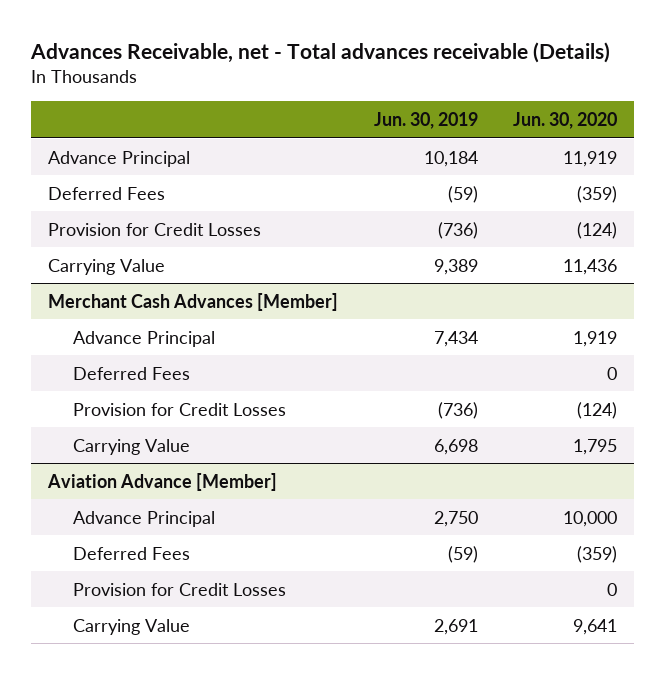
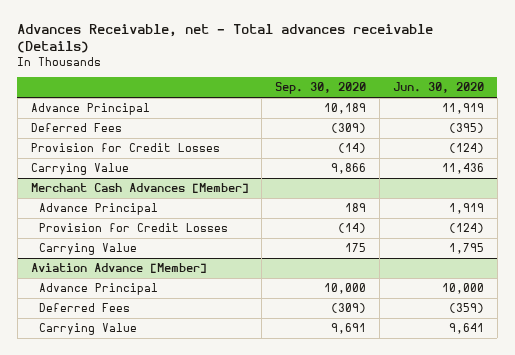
[373,112,478,130] Jun. 30, 2019 -> none
none -> [275,82,367,95] Sep. 30, 2020
[576,185,617,203] (359) -> [448,123,484,134] (395)
[73,366,191,380] Deferred Fees -> none
[73,582,287,596] Provision for Credit Losses -> none

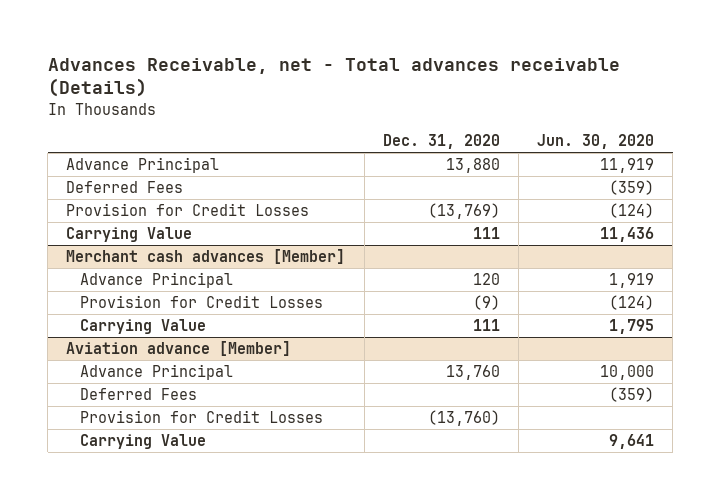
[275,82,367,95] Sep. 30, 2020 -> none
none -> [382,134,500,150] Dec. 31, 2020
[448,123,484,134] (395) -> [609,179,655,195] (359)
[30,183,249,194] Merchant Cash Advances [Member] -> [66,248,346,264] Merchant cash advances [Member]
[30,263,207,274] Aviation Advance [Member] -> [66,340,292,356] Aviation advance [Member]
none -> [80,409,324,423] Provision for Credit Losses

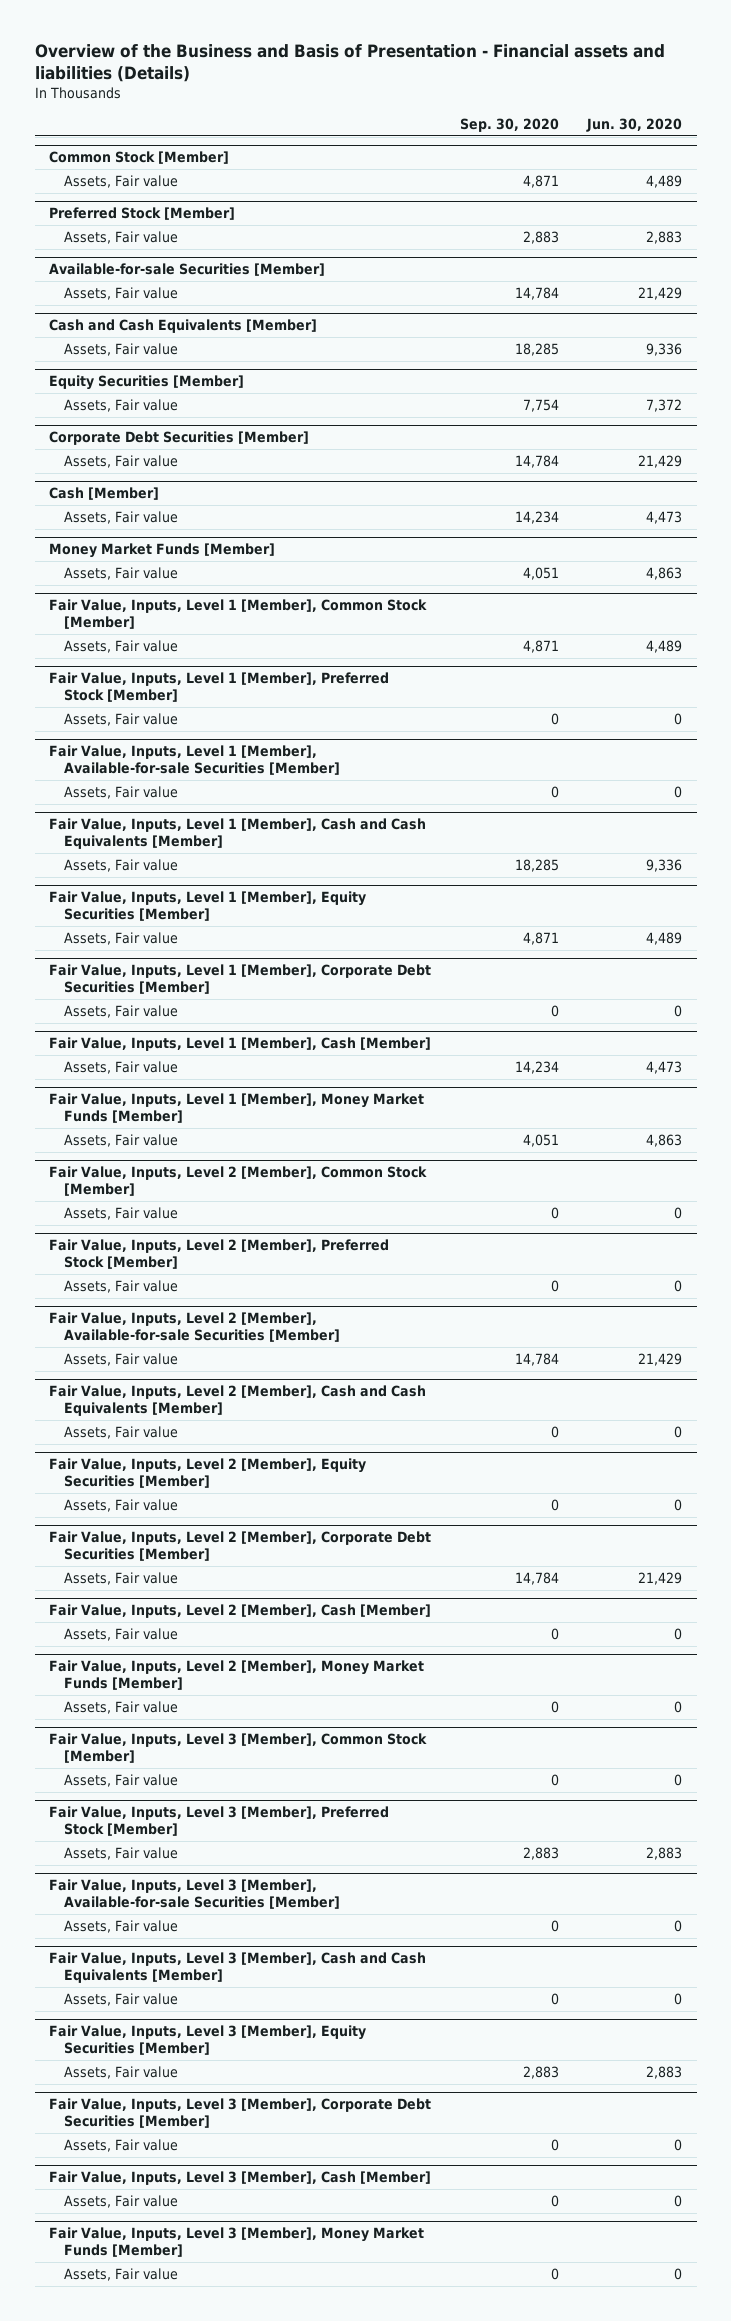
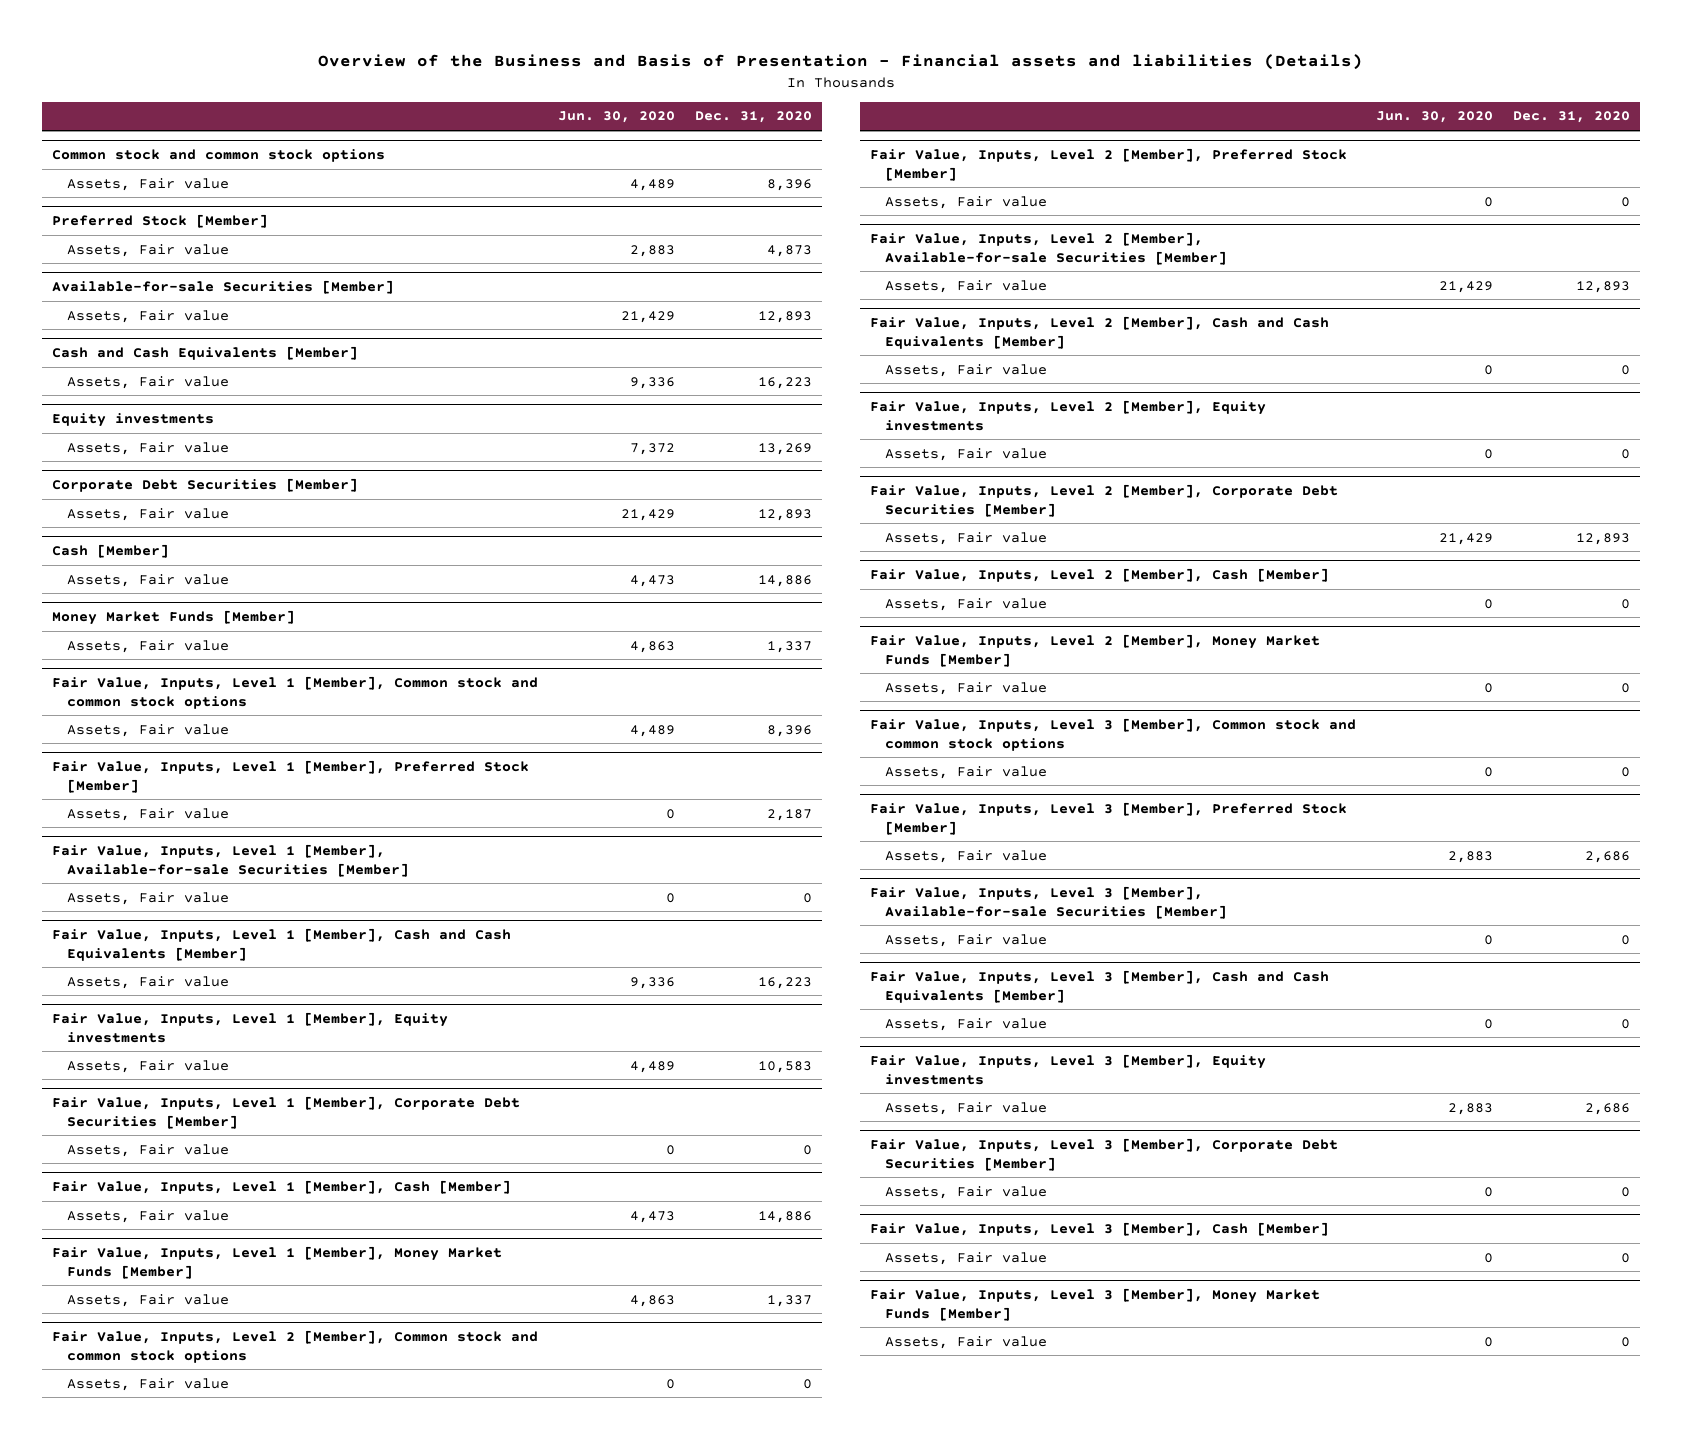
[459,117,559,132] Sep. 30, 2020 -> none
none -> [695,111,813,124] Dec. 31, 2020
[49,151,230,165] Common Stock [Member] -> [52,149,386,163] Common stock and common stock options
[49,375,245,391] Equity Securities [Member] -> [52,413,215,428] Equity investments
[49,599,428,630] Fair Value, Inputs, Level 1 [Member], Common Stock [Member] -> [52,676,539,709] Fair Value, Inputs, Level 1 [Member], Common stock and common stock options
[49,891,367,922] Fair Value, Inputs, Level 1 [Member], Equity Securities [Member] -> [52,1012,449,1043] Fair Value, Inputs, Level 1 [Member], Equity investments
[49,1166,428,1197] Fair Value, Inputs, Level 2 [Member], Common Stock [Member] -> [52,1330,539,1363] Fair Value, Inputs, Level 2 [Member], Common stock and common stock options
[49,1458,367,1489] Fair Value, Inputs, Level 2 [Member], Equity Securities [Member] -> [870,400,1267,431] Fair Value, Inputs, Level 2 [Member], Equity investments
[49,1733,428,1764] Fair Value, Inputs, Level 3 [Member], Common Stock [Member] -> [870,718,1357,751] Fair Value, Inputs, Level 3 [Member], Common stock and common stock options
[49,2025,367,2056] Fair Value, Inputs, Level 3 [Member], Equity Securities [Member] -> [870,1054,1267,1085] Fair Value, Inputs, Level 3 [Member], Equity investments

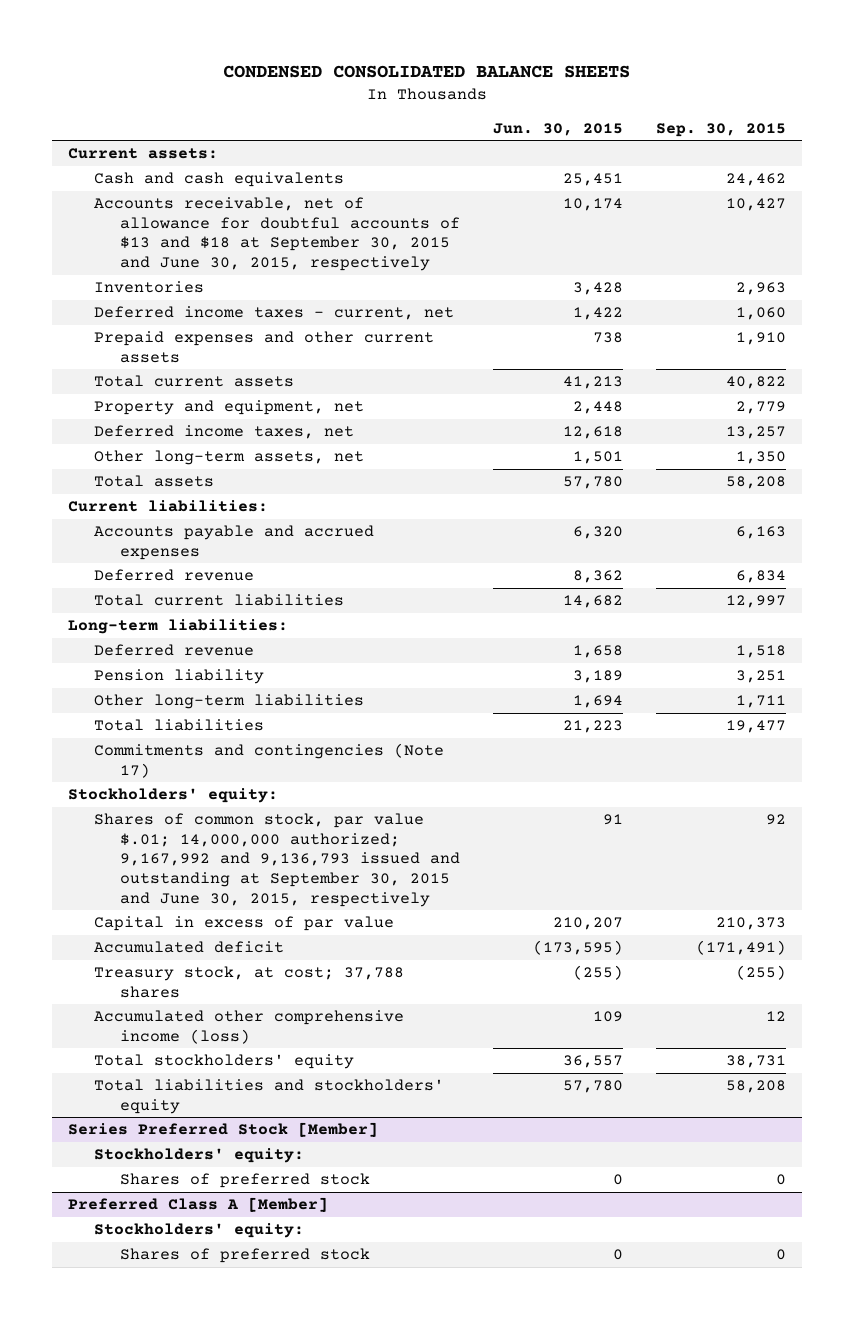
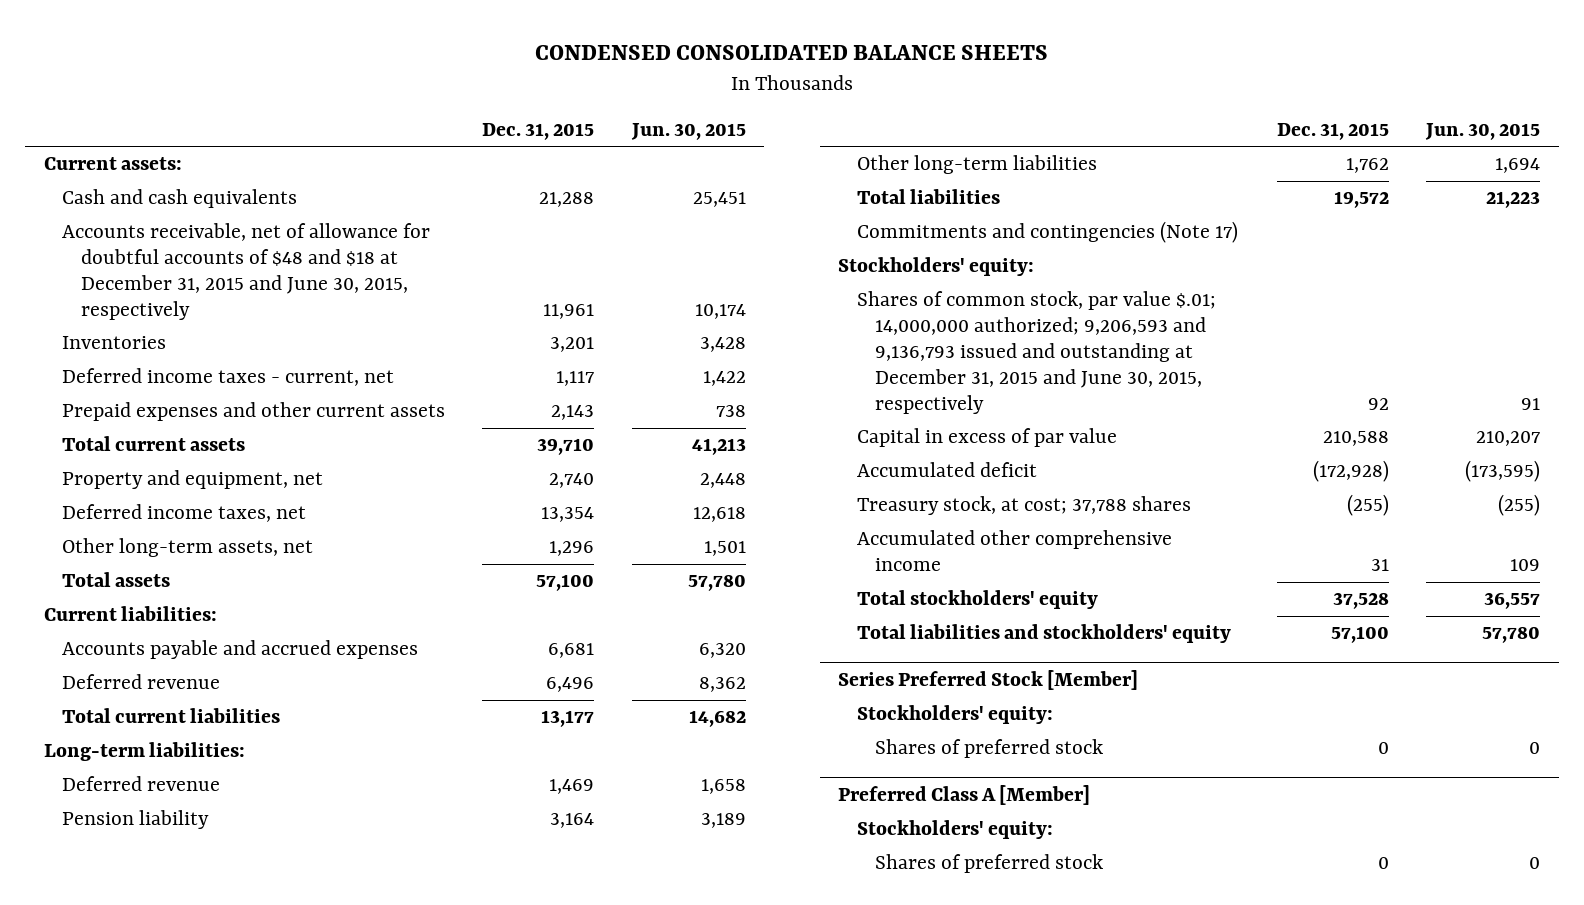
[655,122,786,137] Sep. 30, 2015 -> none
none -> [482,122,595,140] Dec. 31, 2015
[94,197,460,271] Accounts receivable, net of allowance for doubtful accounts of $13 and $18 at September 30, 2015 and June 30, 2015, respectively -> [62,223,431,320] Accounts receivable, net of allowance for doubtful accounts of $48 and $18 at December 31, 2015 and June 30, 2015, respectively
[94,813,460,907] Shares of common stock, par value $.01; 14,000,000 authorized; 9,167,992 and 9,136,793 issued and outstanding at September 30, 2015 and June 30, 2015, respectively -> [856,291,1216,414] Shares of common stock, par value $.01; 14,000,000 authorized; 9,206,593 and 9,136,793 issued and outstanding at December 31, 2015 and June 30, 2015, respectively
[94,1010,405,1044] Accumulated other comprehensive income (loss) -> [856,530,1172,572] Accumulated other comprehensive income

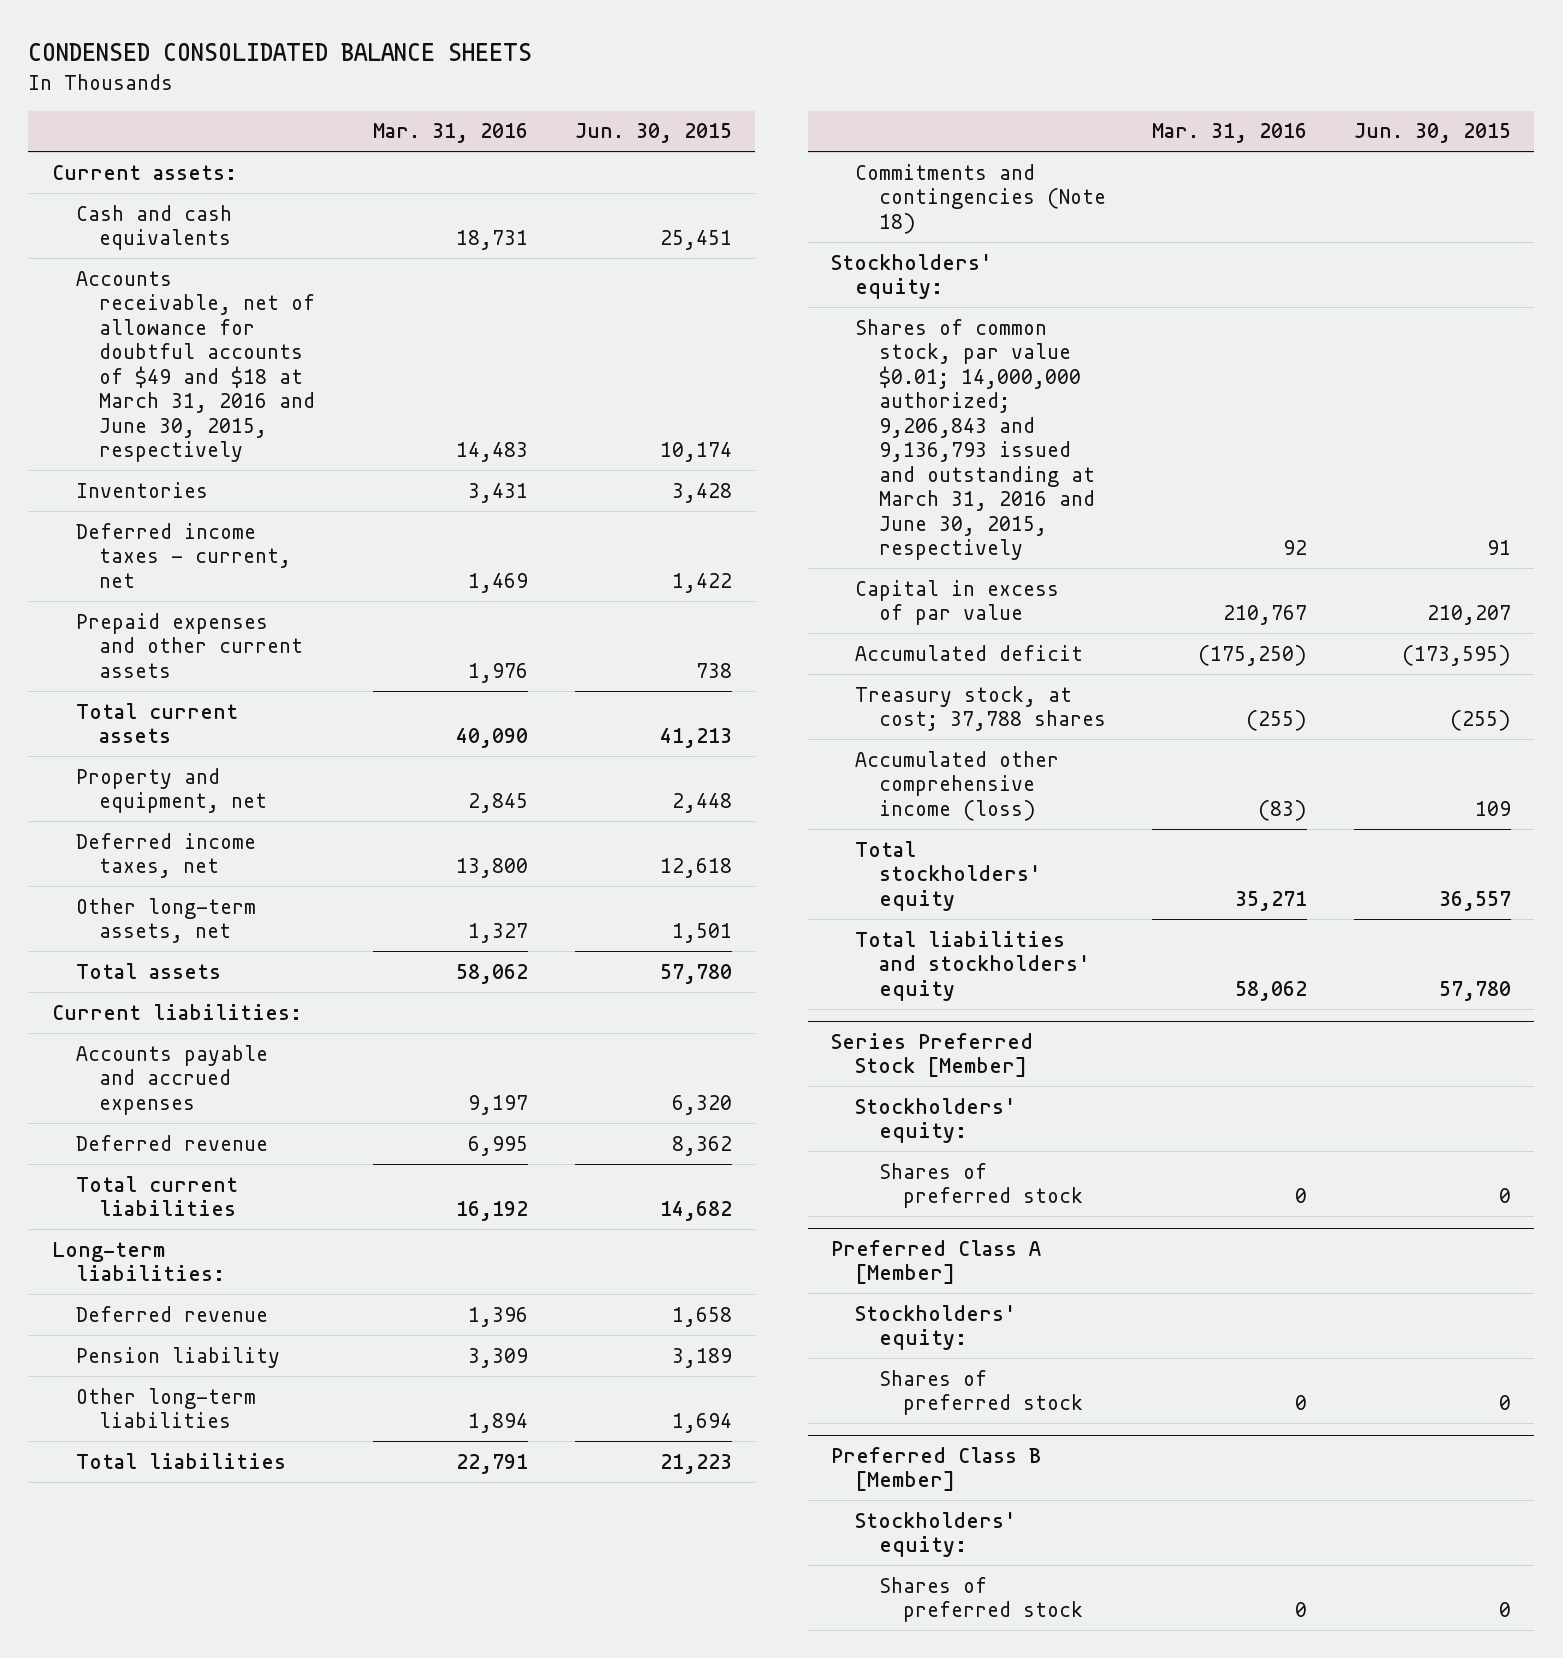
[482,122,595,140] Dec. 31, 2015 -> none
none -> [373,123,529,144] Mar. 31, 2016
[62,223,431,320] Accounts receivable, net of allowance for doubtful accounts of $48 and $18 at December 31, 2015 and June 30, 2015, respectively -> [75,270,316,463] Accounts receivable, net of allowance for doubtful accounts of $49 and $18 at March 31, 2016 and June 30, 2015, respectively
[856,221,1238,244] Commitments and contingencies (Note 17) -> [854,163,1106,234] Commitments and contingencies (Note 18)
[856,291,1216,414] Shares of common stock, par value $.01; 14,000,000 authorized; 9,206,593 and 9,136,793 issued and outstanding at December 31, 2015 and June 30, 2015, respectively -> [854,318,1095,561] Shares of common stock, par value $0.01; 14,000,000 authorized; 9,206,843 and 9,136,793 issued and outstanding at March 31, 2016 and June 30, 2015, respectively
[856,530,1172,572] Accumulated other comprehensive income -> [854,750,1059,821] Accumulated other comprehensive income (loss)
none -> [831,1446,1042,1492] Preferred Class B [Member]
none -> [854,1511,1016,1558] Stockholders' equity:
none -> [878,1576,1083,1623] Shares of preferred stock

